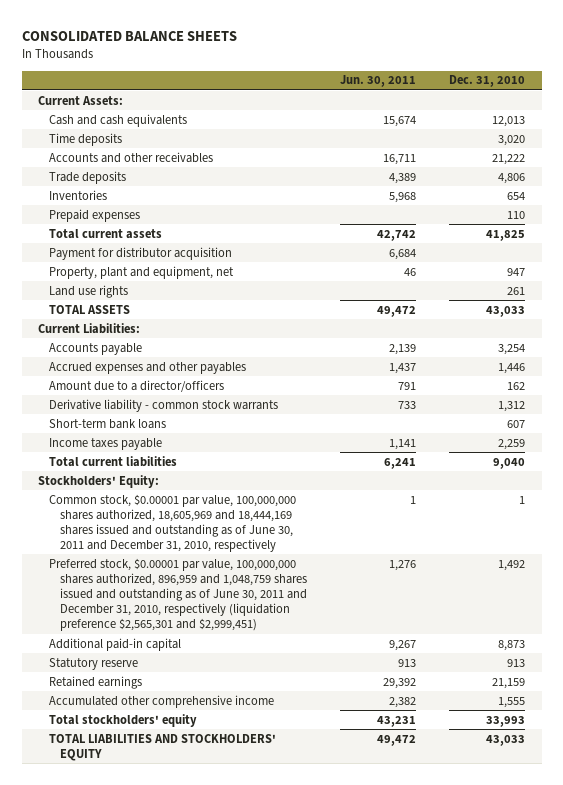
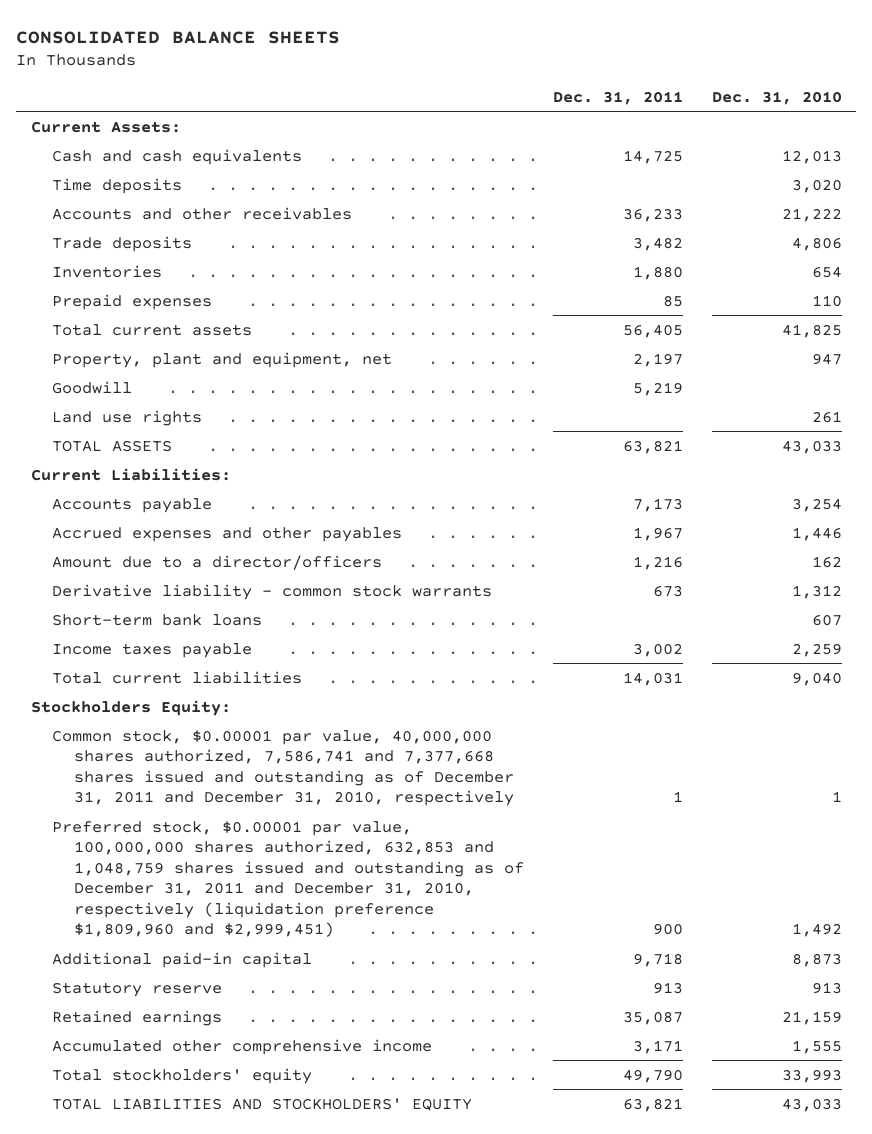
[340,75,417,88] Jun. 30, 2011 -> none
none -> [552,90,683,105] Dec. 31, 2011
[49,246,233,260] Payment for distributor acquisition -> none
none -> [52,380,133,394] Goodwill
[38,474,160,488] Stockholders' Equity: -> [30,699,231,716] Stockholders Equity:
[49,493,297,553] Common stock, $0.00001 par value, 100,000,000 shares authorized, 18,605,969 and 18,444,169 shares issued and outstanding as of June 30, 2011 and December 31, 2010, respectively -> [52,729,515,807] Common stock, $0.00001 par value, 40,000,000 shares authorized, 7,586,741 and 7,377,668 shares issued and outstanding as of December 31, 2011 and December 31, 2010, respectively
[49,557,308,632] Preferred stock, $0.00001 par value, 100,000,000 shares authorized, 896,959 and 1,048,759 shares issued and outstanding as of June 30, 2011 and December 31, 2010, respectively (liquidation preference $2,565,301 and $2,999,451) -> [52,820,525,938] Preferred stock, $0.00001 par value, 100,000,000 shares authorized, 632,853 and 1,048,759 shares issued and outstanding as of December 31, 2011 and December 31, 2010, respectively (liquidation preference $1,809,960 and $2,999,451)

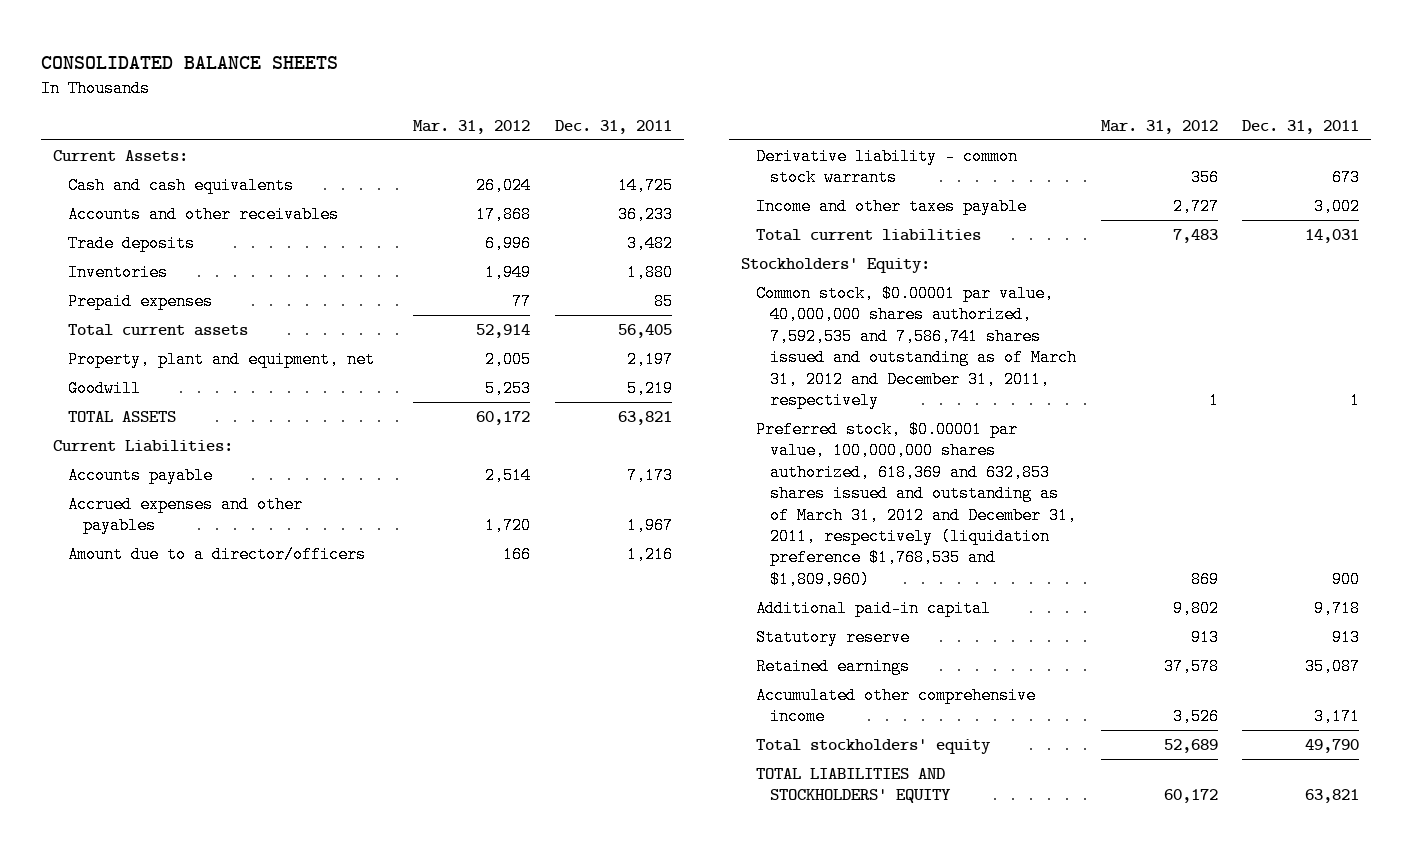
[711,90,842,105] Dec. 31, 2010 -> none
none -> [413,120,531,135] Mar. 31, 2012
[52,177,183,194] Time deposits -> none
[52,409,203,426] Land use rights -> none
[52,613,263,626] Short-term bank loans -> none
[52,642,253,658] Income taxes payable -> [755,197,1027,215] Income and other taxes payable
[30,699,231,716] Stockholders Equity: -> [740,257,930,273] Stockholders' Equity:
[52,729,515,807] Common stock, $0.00001 par value, 40,000,000 shares authorized, 7,586,741 and 7,377,668 shares issued and outstanding as of December 31, 2011 and December 31, 2010, respectively -> [755,284,1078,410] Common stock, $0.00001 par value, 40,000,000 shares authorized, 7,592,535 and 7,586,741 shares issued and outstanding as of March 31, 2012 and December 31, 2011, respectively
[52,820,525,938] Preferred stock, $0.00001 par value, 100,000,000 shares authorized, 632,853 and 1,048,759 shares issued and outstanding as of December 31, 2011 and December 31, 2010, respectively (liquidation preference $1,809,960 and $2,999,451) -> [755,420,1078,588] Preferred stock, $0.00001 par value, 100,000,000 shares authorized, 618,369 and 632,853 shares issued and outstanding as of March 31, 2012 and December 31, 2011, respectively (liquidation preference $1,768,535 and $1,809,960)

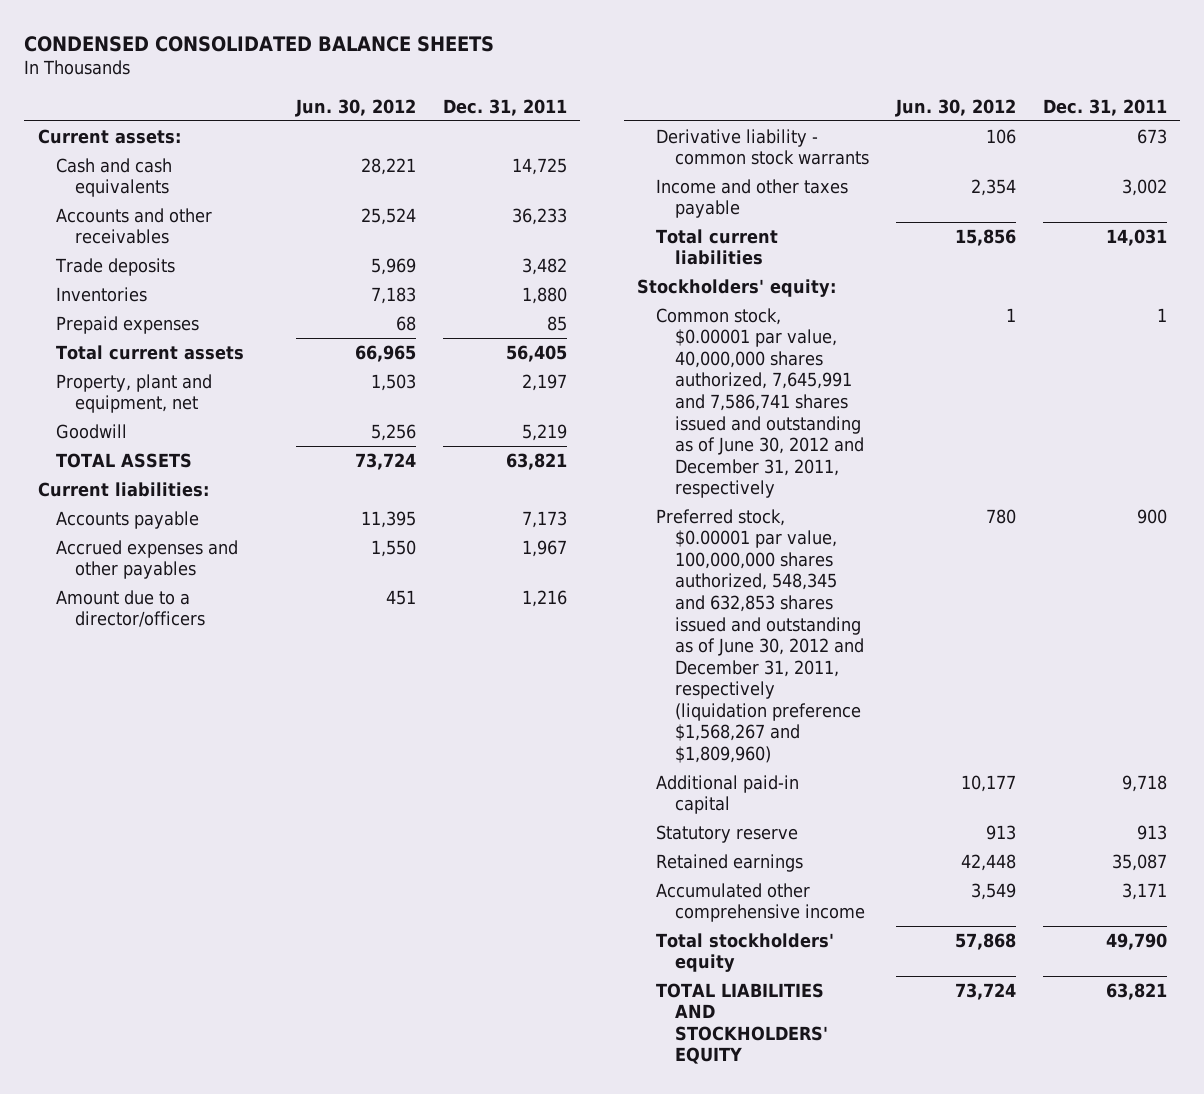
[41,55,339,69] CONSOLIDATED BALANCE SHEETS -> [24,36,495,53] CONDENSED CONSOLIDATED BALANCE SHEETS
[413,120,531,135] Mar. 31, 2012 -> none
none -> [295,98,417,117] Jun. 30, 2012
[53,149,189,161] Current Assets: -> [37,128,181,144] Current assets:
[53,439,234,452] Current Liabilities: -> [37,481,209,497] Current liabilities:
[740,257,930,273] Stockholders' Equity: -> [637,278,837,297] Stockholders' equity:
[755,284,1078,410] Common stock, $0.00001 par value, 40,000,000 shares authorized, 7,592,535 and 7,586,741 shares issued and outstanding as of March 31, 2012 and December 31, 2011, respectively -> [656,307,864,499] Common stock, $0.00001 par value, 40,000,000 shares authorized, 7,645,991 and 7,586,741 shares issued and outstanding as of June 30, 2012 and December 31, 2011, respectively
[755,420,1078,588] Preferred stock, $0.00001 par value, 100,000,000 shares authorized, 618,369 and 632,853 shares issued and outstanding as of March 31, 2012 and December 31, 2011, respectively (liquidation preference $1,768,535 and $1,809,960) -> [656,508,864,764] Preferred stock, $0.00001 par value, 100,000,000 shares authorized, 548,345 and 632,853 shares issued and outstanding as of June 30, 2012 and December 31, 2011, respectively (liquidation preference $1,568,267 and $1,809,960)

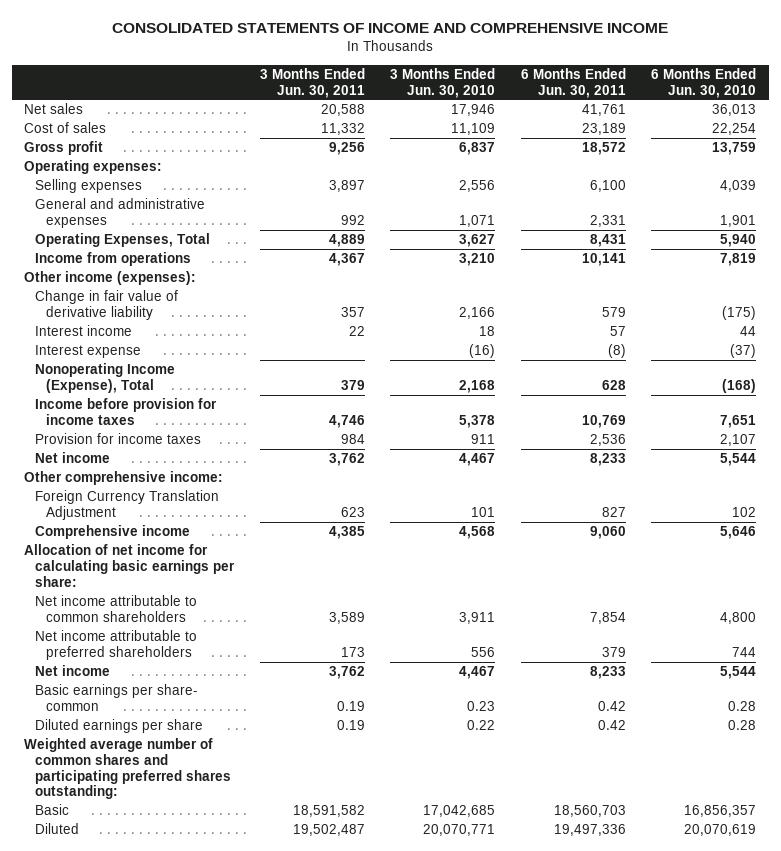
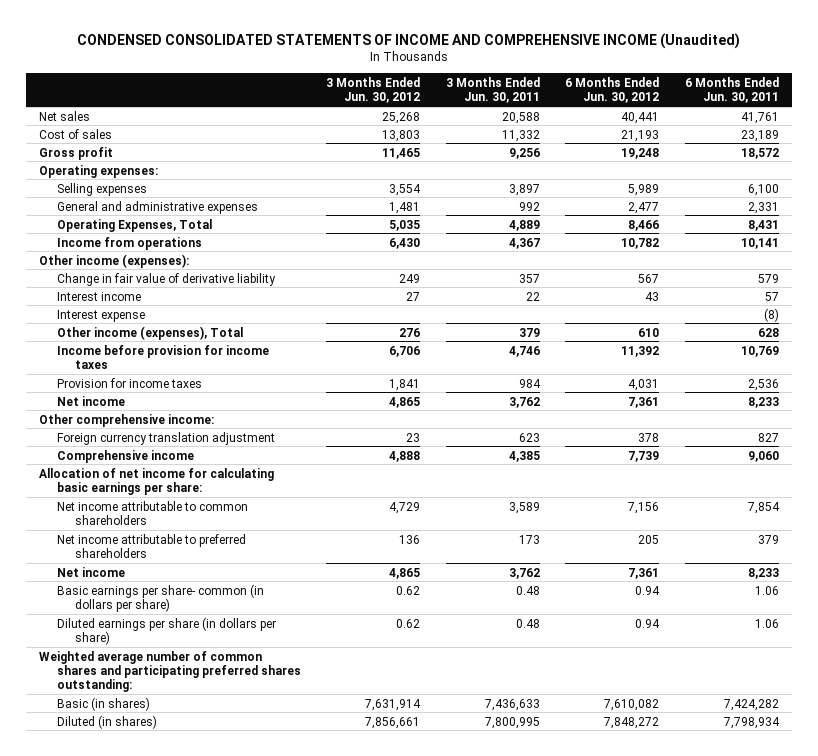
[112,22,669,33] CONSOLIDATED STATEMENTS OF INCOME AND COMPREHENSIVE INCOME -> [76,32,740,49] CONDENSED CONSOLIDATED STATEMENTS OF INCOME AND COMPREHENSIVE INCOME (Unaudited)
[390,67,496,98] 3 Months Ended Jun. 30, 2010 -> none
[651,67,757,98] 6 Months Ended Jun. 30, 2010 -> none
none -> [326,76,421,104] 3 Months Ended Jun. 30, 2012
none -> [565,76,660,104] 6 Months Ended Jun. 30, 2012
[35,363,176,393] Nonoperating Income (Expense), Total -> [56,325,243,340] Other income (expenses), Total
[35,490,220,520] Foreign Currency Translation Adjustment -> [56,431,275,445] Foreign currency translation adjustment
[35,684,199,711] Basic earnings per share- common -> [56,583,264,612] Basic earnings per share- common (in dollars per share)
[336,700,365,711] 0.19 -> [515,585,540,595] 0.48
[597,700,626,711] 0.42 -> [754,585,779,595] 1.06
[35,719,204,734] Diluted earnings per share -> [56,616,276,645] Diluted earnings per share (in dollars per share)
[336,720,365,731] 0.19 -> [515,618,540,628] 0.48
[597,720,626,731] 0.42 -> [754,618,779,628] 1.06
[35,804,70,816] Basic -> [56,696,150,711] Basic (in shares)
[292,805,365,818] 18,591,582 -> [484,698,540,711] 7,436,633
[553,805,626,818] 18,560,703 -> [723,698,779,711] 7,424,282
[35,823,80,835] Diluted -> [56,714,157,729] Diluted (in shares)
[292,824,365,837] 19,502,487 -> [484,716,540,729] 7,800,995
[553,824,626,837] 19,497,336 -> [723,716,780,729] 7,798,934

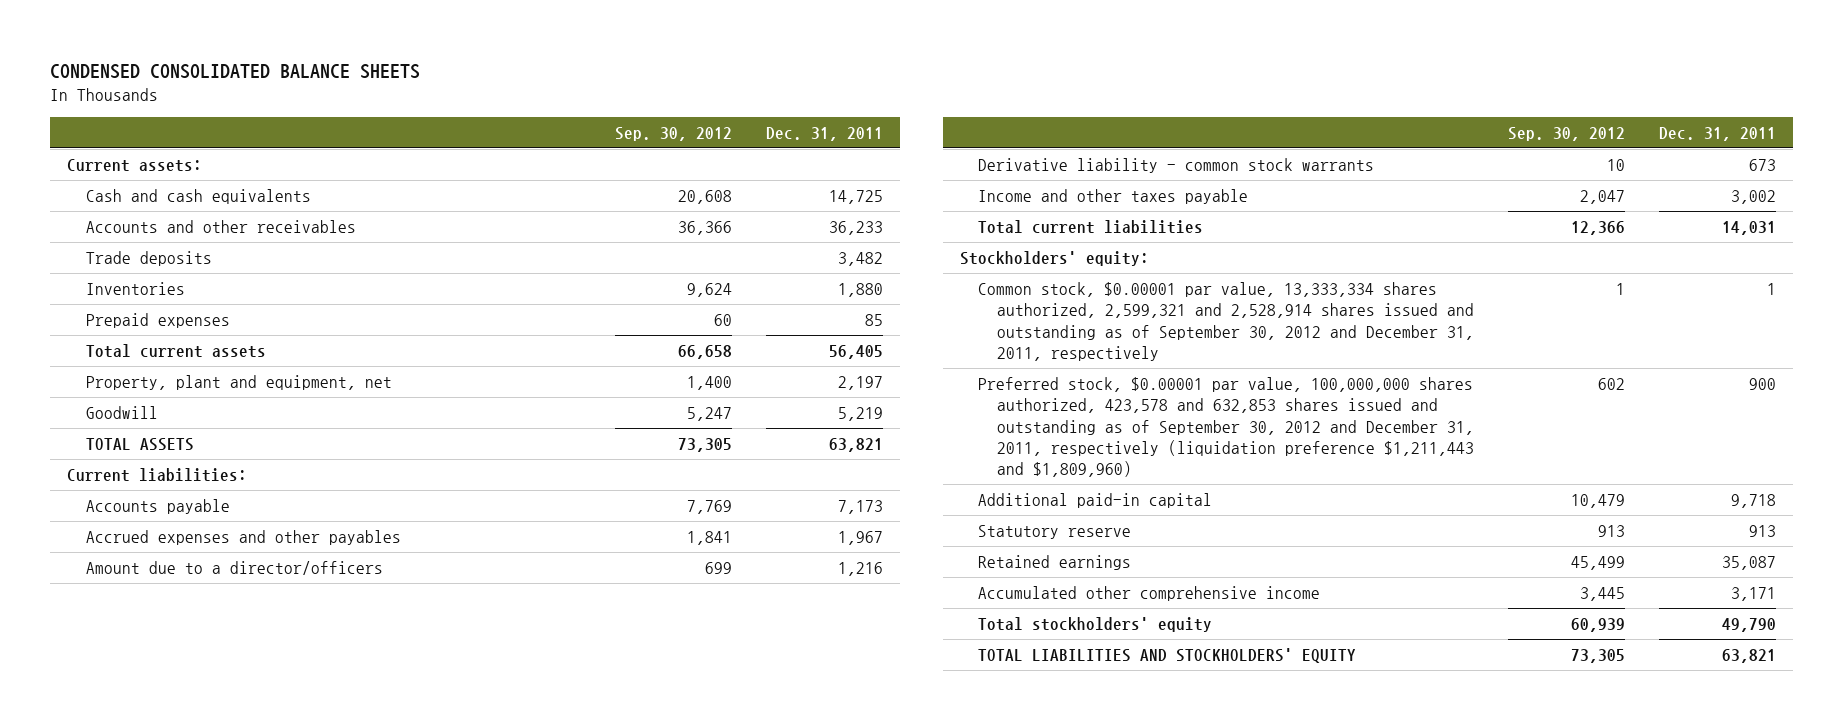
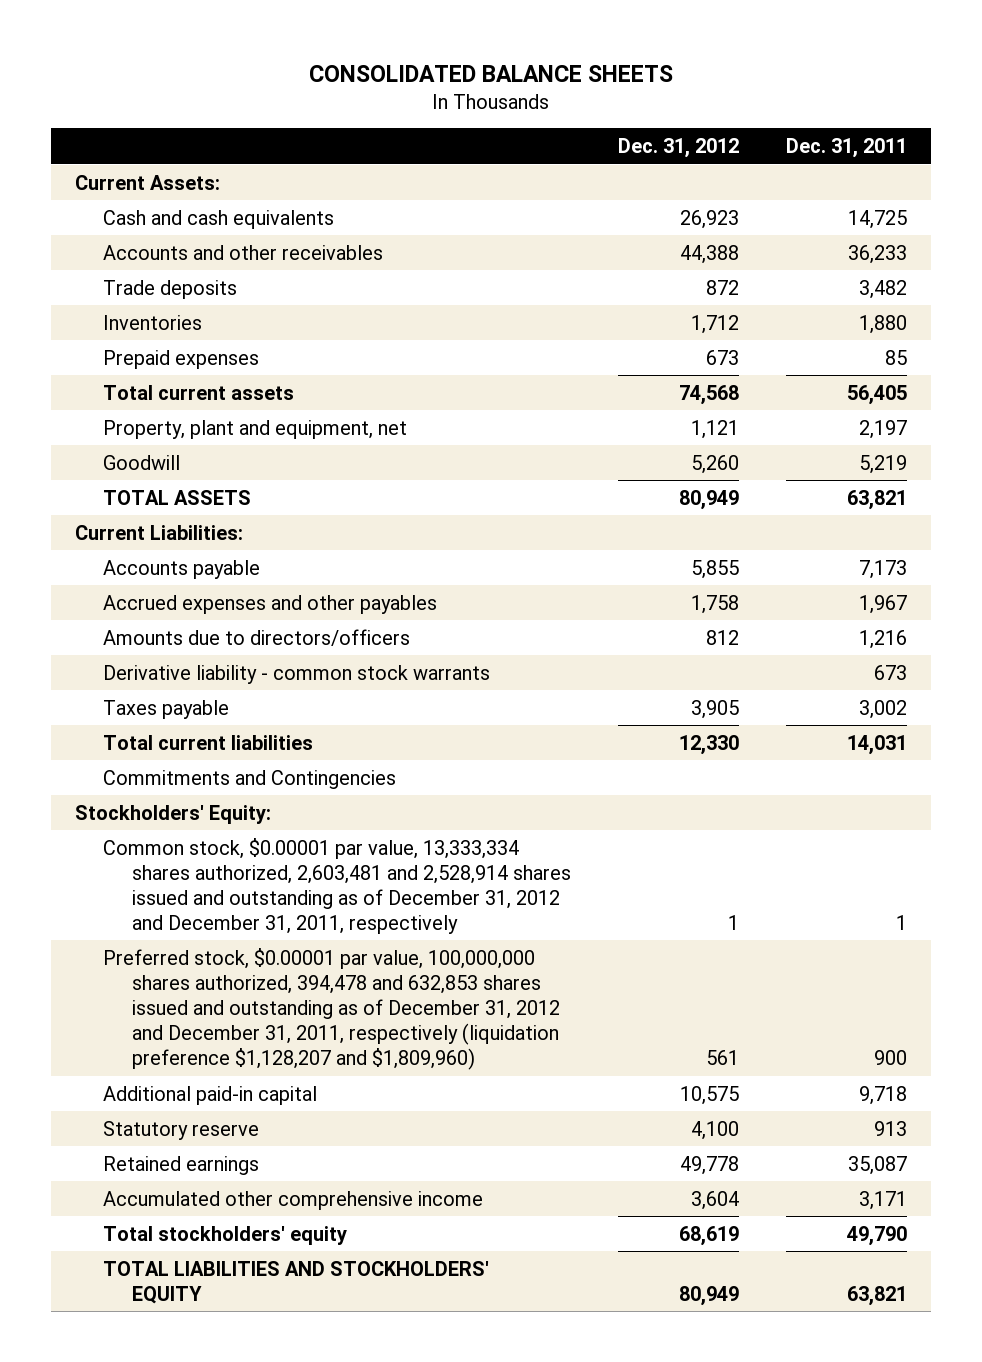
[50,63,421,79] CONDENSED CONSOLIDATED BALANCE SHEETS -> [308,64,673,82] CONSOLIDATED BALANCE SHEETS
[615,126,733,141] Sep. 30, 2012 -> none
none -> [618,138,740,159] Dec. 31, 2012
[67,159,203,173] Current assets: -> [74,174,220,190] Current Assets:
[67,468,248,483] Current liabilities: -> [74,524,243,540] Current Liabilities:
[85,561,383,576] Amount due to a director/officers -> [103,628,411,646] Amounts due to directors/officers
[978,189,1249,205] Income and other taxes payable -> [103,699,230,719] Taxes payable
none -> [103,769,397,789] Commitments and Contingencies
[960,251,1150,267] Stockholders' equity: -> [74,804,271,824] Stockholders' Equity:
[978,282,1474,362] Common stock, $0.00001 par value, 13,333,334 shares authorized, 2,599,321 and 2,528,914 shares issued and outstanding as of September 30, 2012 and December 31, 2011, respectively -> [103,837,572,934] Common stock, $0.00001 par value, 13,333,334 shares authorized, 2,603,481 and 2,528,914 shares issued and outstanding as of December 31, 2012 and December 31, 2011, respectively
[978,377,1474,478] Preferred stock, $0.00001 par value, 100,000,000 shares authorized, 423,578 and 632,853 shares issued and outstanding as of September 30, 2012 and December 31, 2011, respectively (liquidation preference $1,211,443 and $1,809,960) -> [103,947,561,1070] Preferred stock, $0.00001 par value, 100,000,000 shares authorized, 394,478 and 632,853 shares issued and outstanding as of December 31, 2012 and December 31, 2011, respectively (liquidation preference $1,128,207 and $1,809,960)

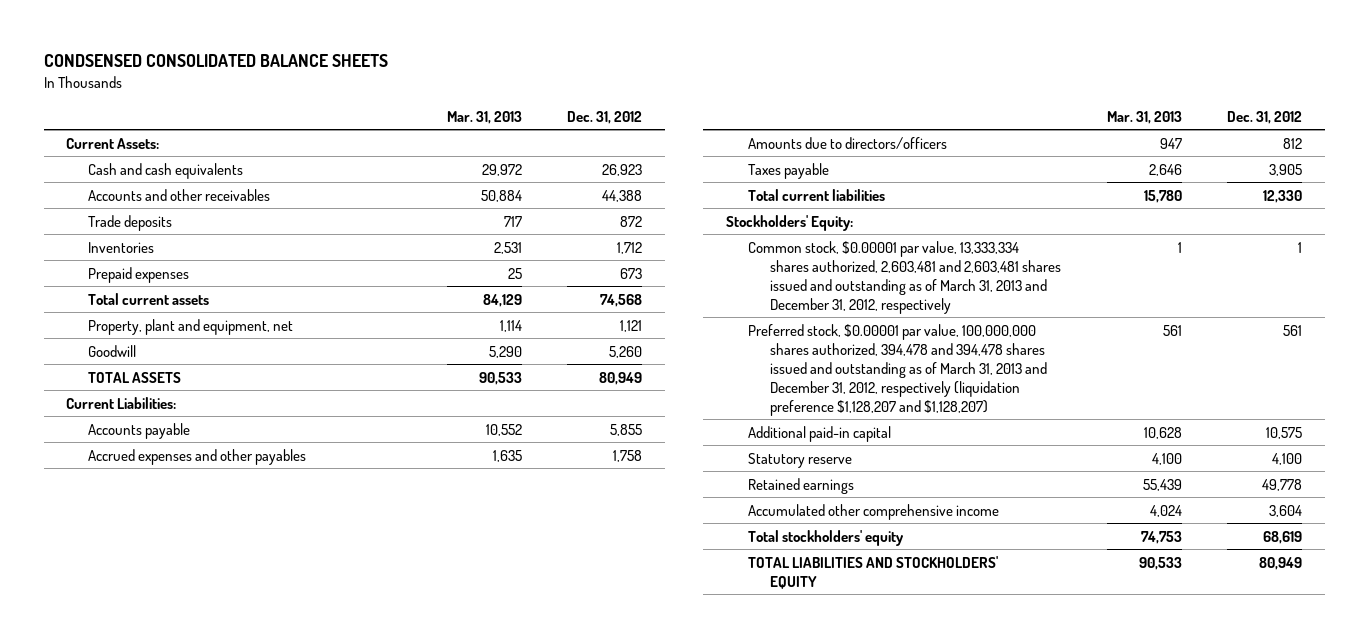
[308,64,673,82] CONSOLIDATED BALANCE SHEETS -> [43,54,388,68] CONDSENSED CONSOLIDATED BALANCE SHEETS
[786,138,908,159] Dec. 31, 2011 -> none
none -> [446,110,522,124] Mar. 31, 2013
[103,664,491,684] Derivative liability - common stock warrants -> none
[103,769,397,789] Commitments and Contingencies -> none
[103,837,572,934] Common stock, $0.00001 par value, 13,333,334 shares authorized, 2,603,481 and 2,528,914 shares issued and outstanding as of December 31, 2012 and December 31, 2011, respectively -> [748,240,1062,314] Common stock, $0.00001 par value, 13,333,334 shares authorized, 2,603,481 and 2,603,481 shares issued and outstanding as of March 31, 2013 and December 31, 2012, respectively
[103,947,561,1070] Preferred stock, $0.00001 par value, 100,000,000 shares authorized, 394,478 and 632,853 shares issued and outstanding as of December 31, 2012 and December 31, 2011, respectively (liquidation preference $1,128,207 and $1,809,960) -> [748,323,1048,416] Preferred stock, $0.00001 par value, 100,000,000 shares authorized, 394,478 and 394,478 shares issued and outstanding as of March 31, 2013 and December 31, 2012, respectively (liquidation preference $1,128,207 and $1,128,207)

